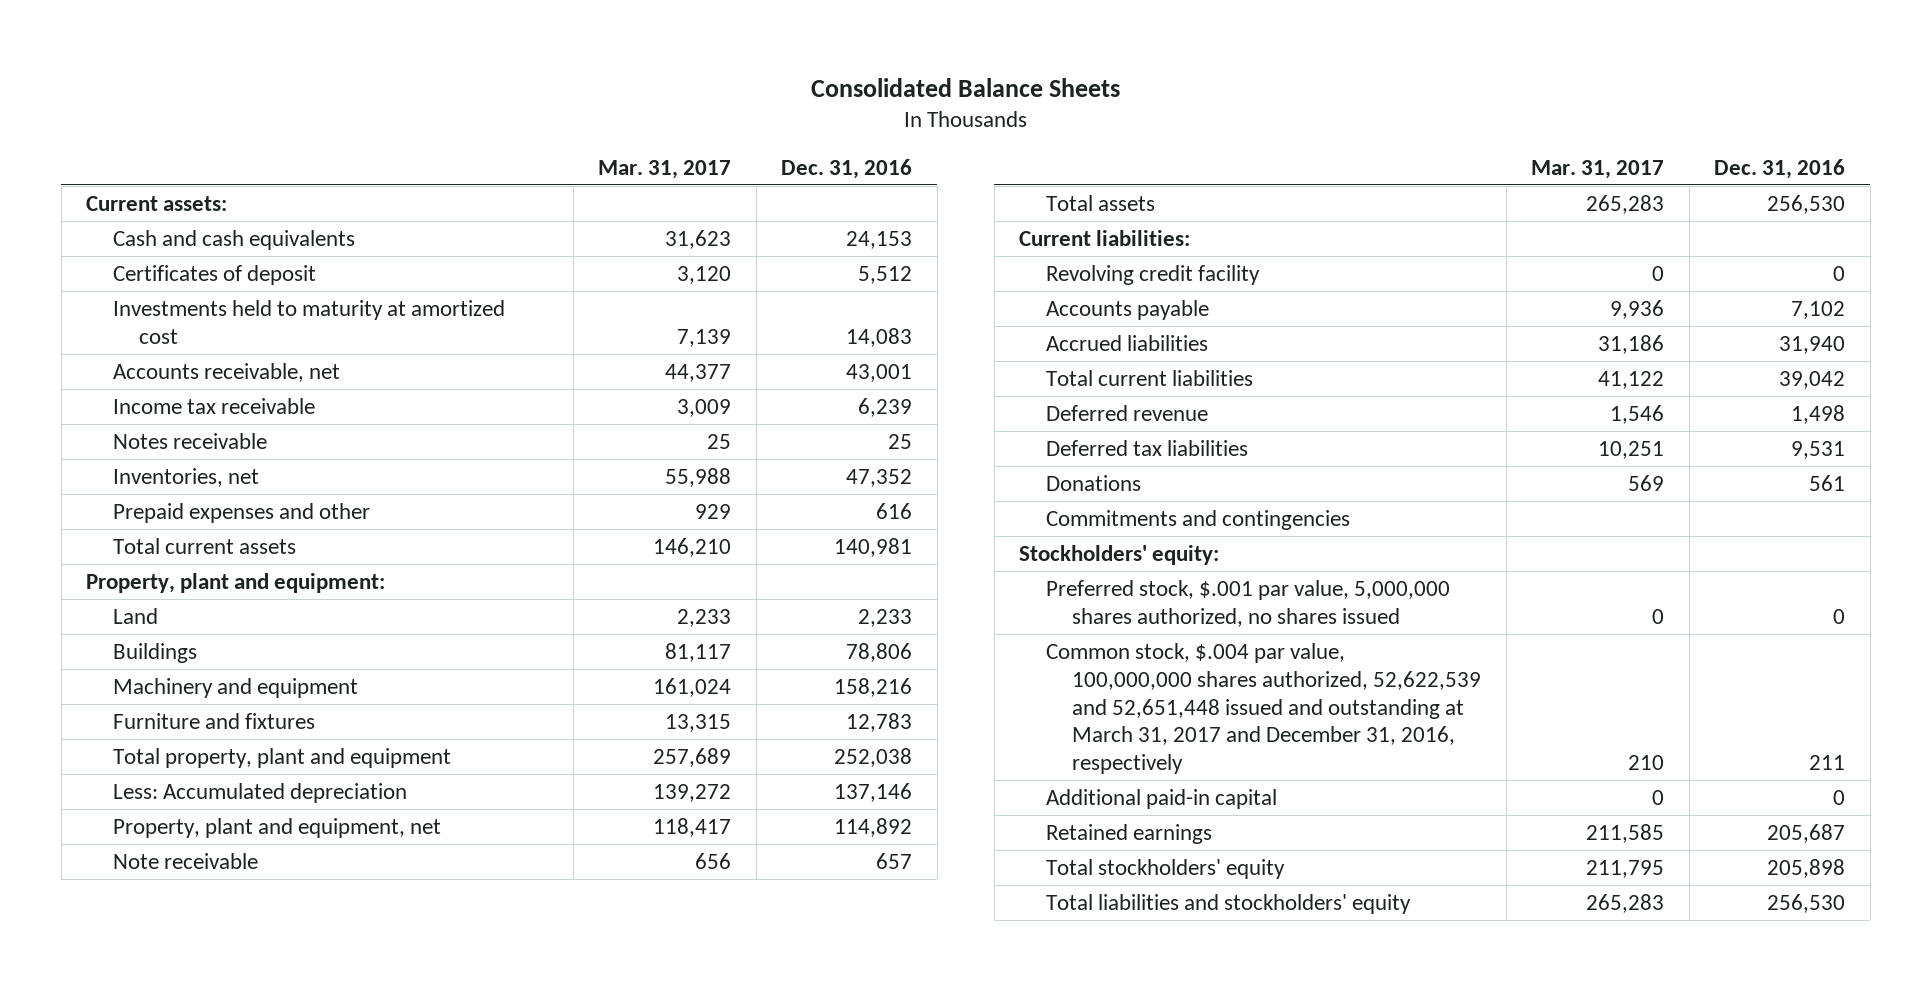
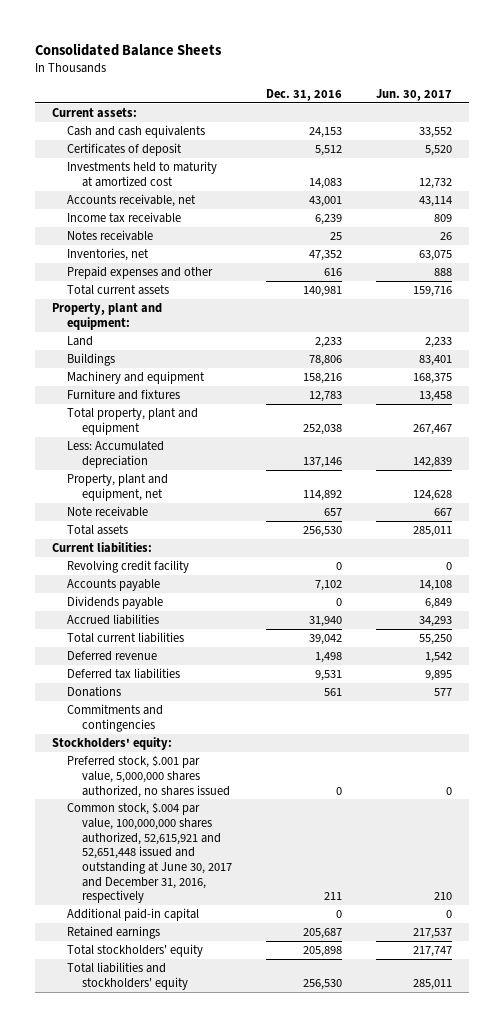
[598,159,732,179] Mar. 31, 2017 -> none
none -> [376,88,453,101] Jun. 30, 2017
none -> [66,596,163,610] Dividends payable
[1045,642,1482,775] Common stock, $.004 par value, 100,000,000 shares authorized, 52,622,539 and 52,651,448 issued and outstanding at March 31, 2017 and December 31, 2016, respectively -> [66,802,232,904] Common stock, $.004 par value, 100,000,000 shares authorized, 52,615,921 and 52,651,448 issued and outstanding at June 30, 2017 and December 31, 2016, respectively

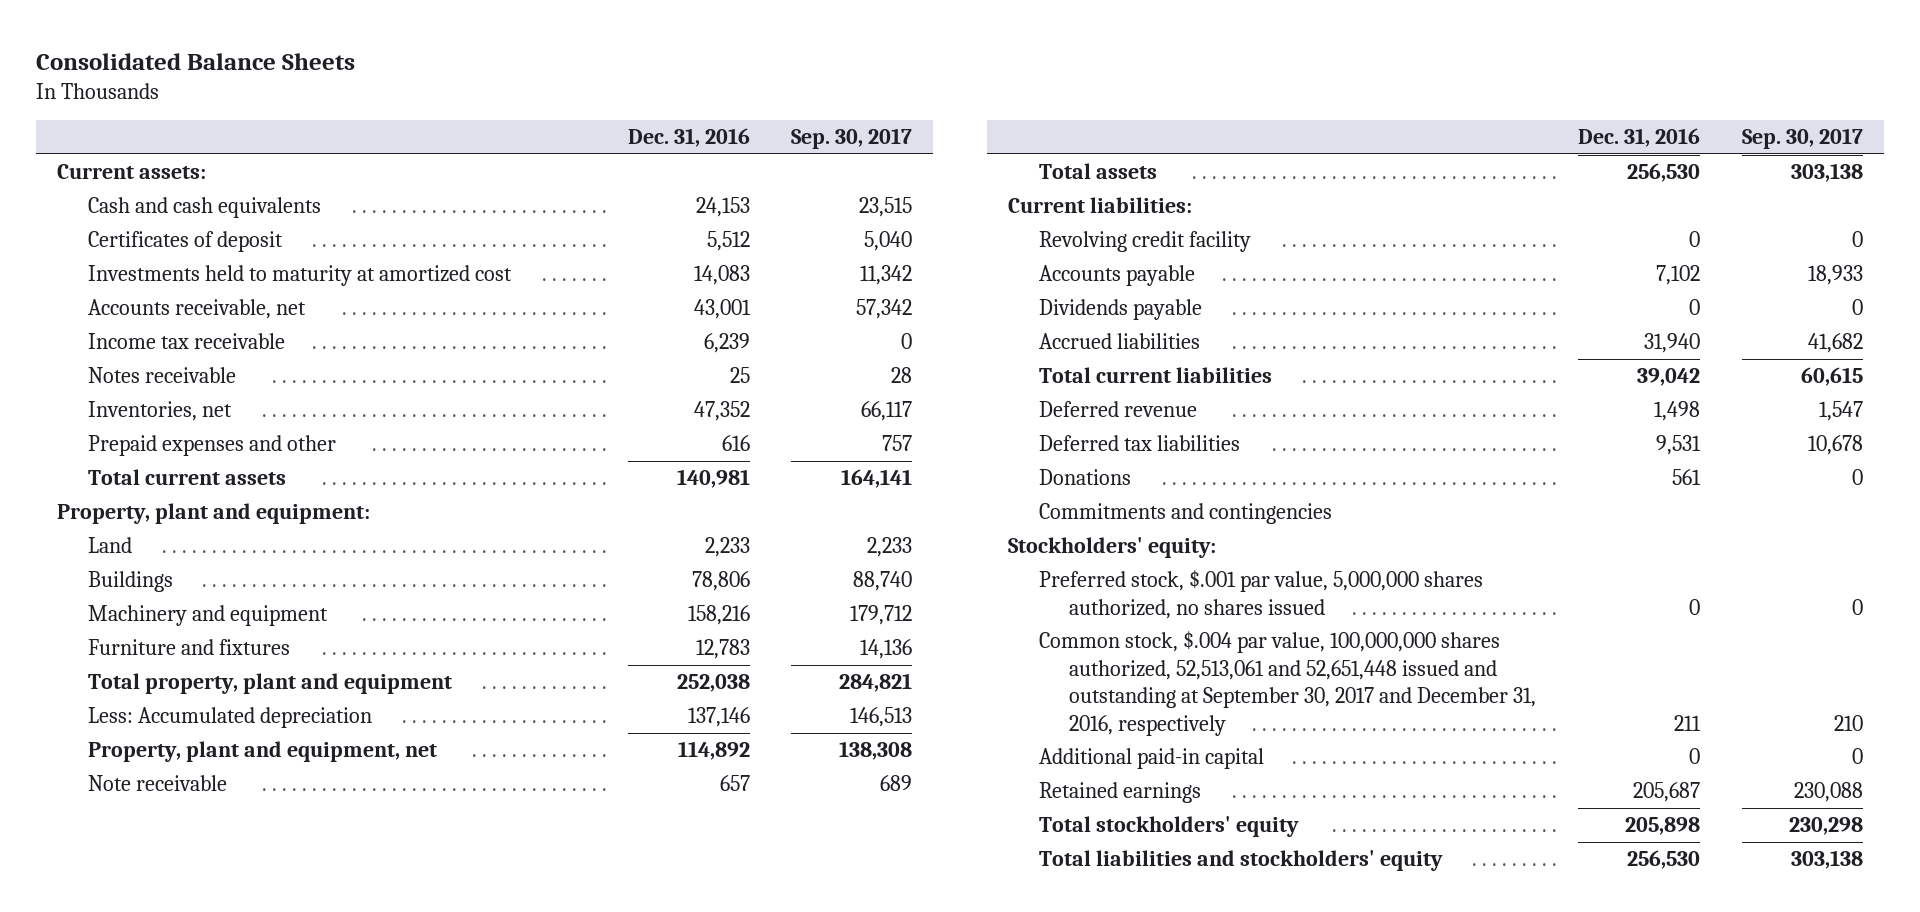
[376,88,453,101] Jun. 30, 2017 -> none
none -> [791,128,913,150] Sep. 30, 2017
[66,802,232,904] Common stock, $.004 par value, 100,000,000 shares authorized, 52,615,921 and 52,651,448 issued and outstanding at June 30, 2017 and December 31, 2016, respectively -> [1038,631,1537,736] Common stock, $.004 par value, 100,000,000 shares authorized, 52,513,061 and 52,651,448 issued and outstanding at September 30, 2017 and December 31, 2016, respectively

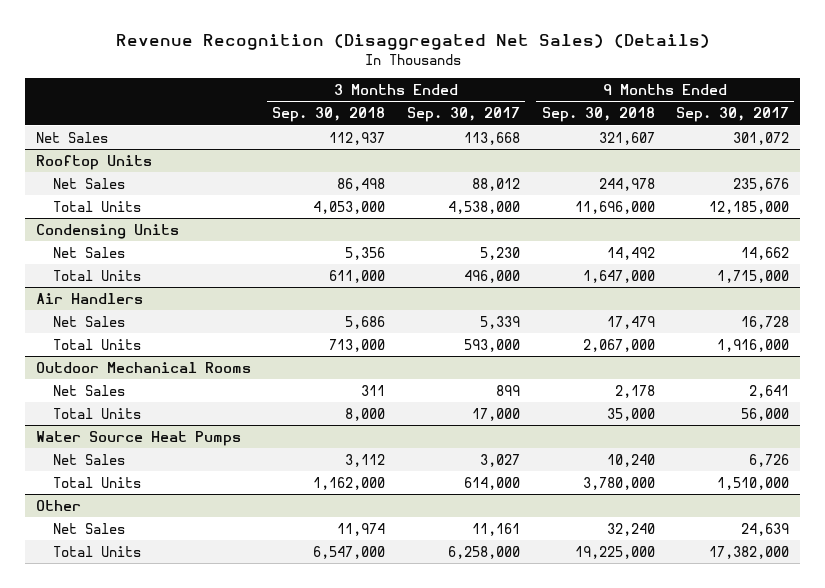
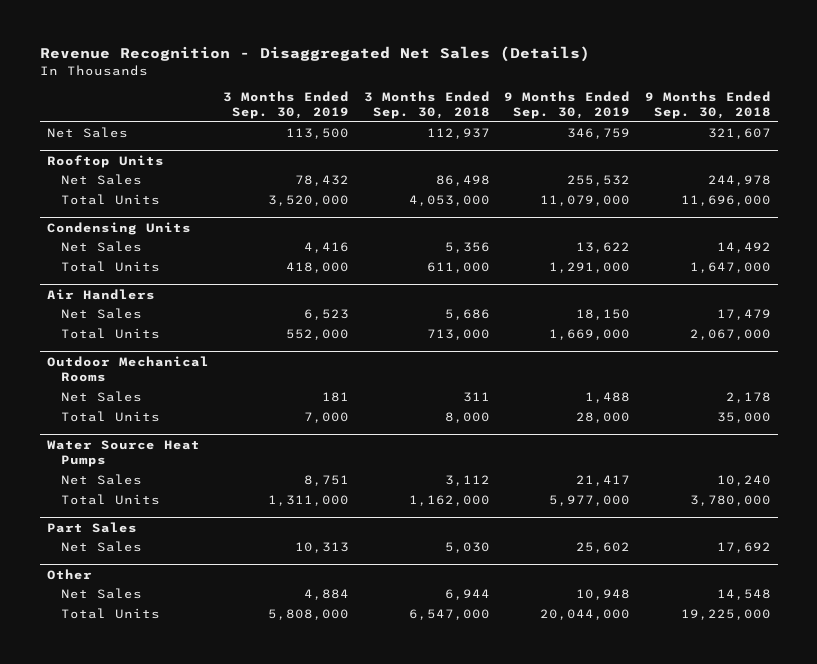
[115,34,710,51] Revenue Recognition (Disaggregated Net Sales) (Details) -> [39,46,590,63] Revenue Recognition - Disaggregated Net Sales (Details)
[407,107,521,123] Sep. 30, 2017 -> none
[676,107,790,123] Sep. 30, 2017 -> none
none -> [223,90,350,120] 3 Months Ended Sep. 30, 2019
none -> [504,90,631,120] 9 Months Ended Sep. 30, 2019
none -> [46,521,137,533] Part Sales
none -> [60,541,142,553] Net Sales
[337,522,386,536] 11,974 -> [444,589,490,601] 6,944
[606,522,655,536] 32,240 -> [716,589,771,601] 14,548

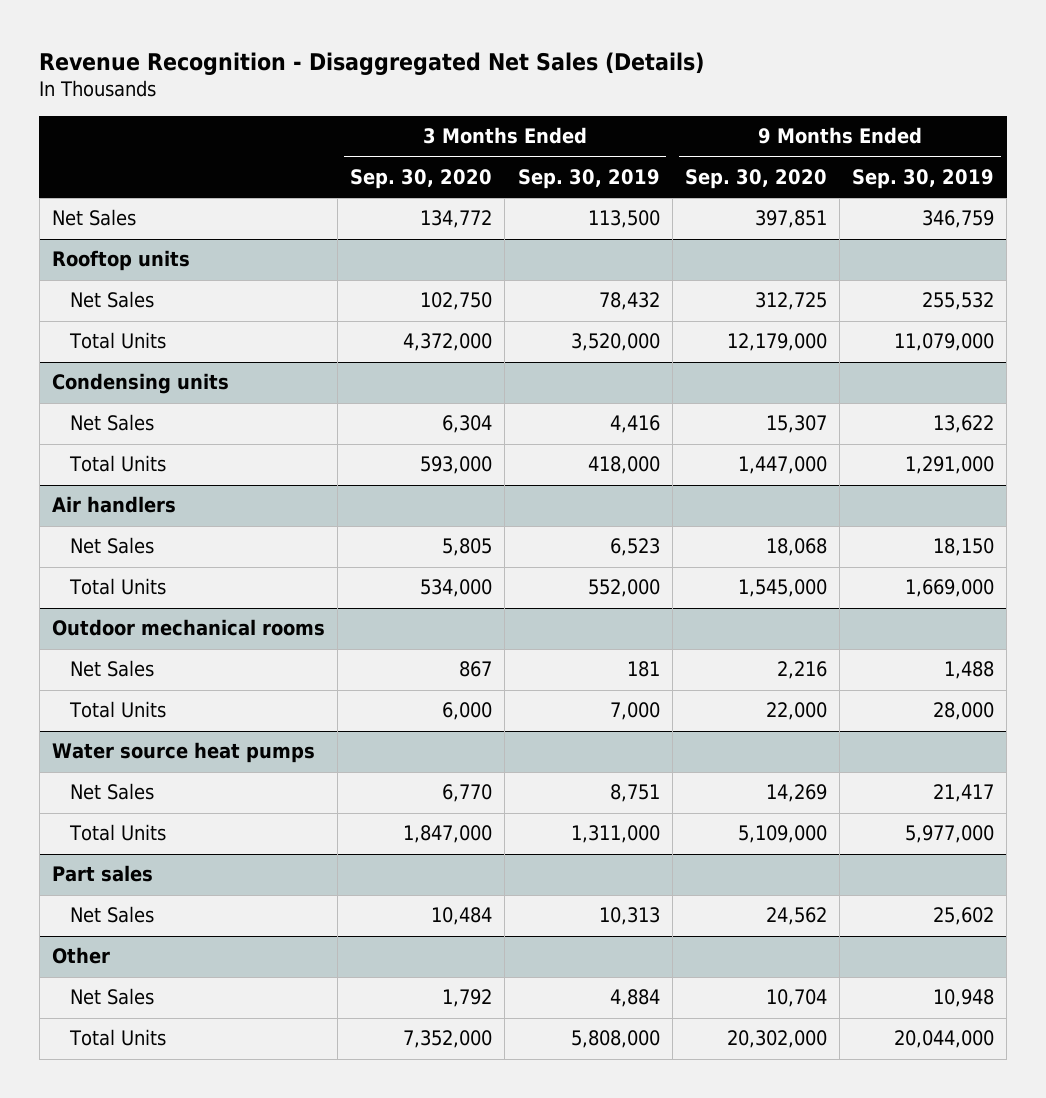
[363,90,490,120] 3 Months Ended Sep. 30, 2018 -> none
[644,90,771,120] 9 Months Ended Sep. 30, 2018 -> none
none -> [350,168,493,189] Sep. 30, 2020
none -> [684,168,827,189] Sep. 30, 2020
[46,154,164,168] Rooftop Units -> [51,250,190,272] Rooftop units
[46,221,191,235] Condensing Units -> [51,373,229,395] Condensing units
[46,288,155,300] Air Handlers -> [51,496,176,514] Air handlers
[46,355,209,383] Outdoor Mechanical Rooms -> [51,619,325,637] Outdoor mechanical rooms
[46,439,200,468] Water Source Heat Pumps -> [51,742,315,764] Water source heat pumps
[46,521,137,533] Part Sales -> [51,865,153,883] Part sales

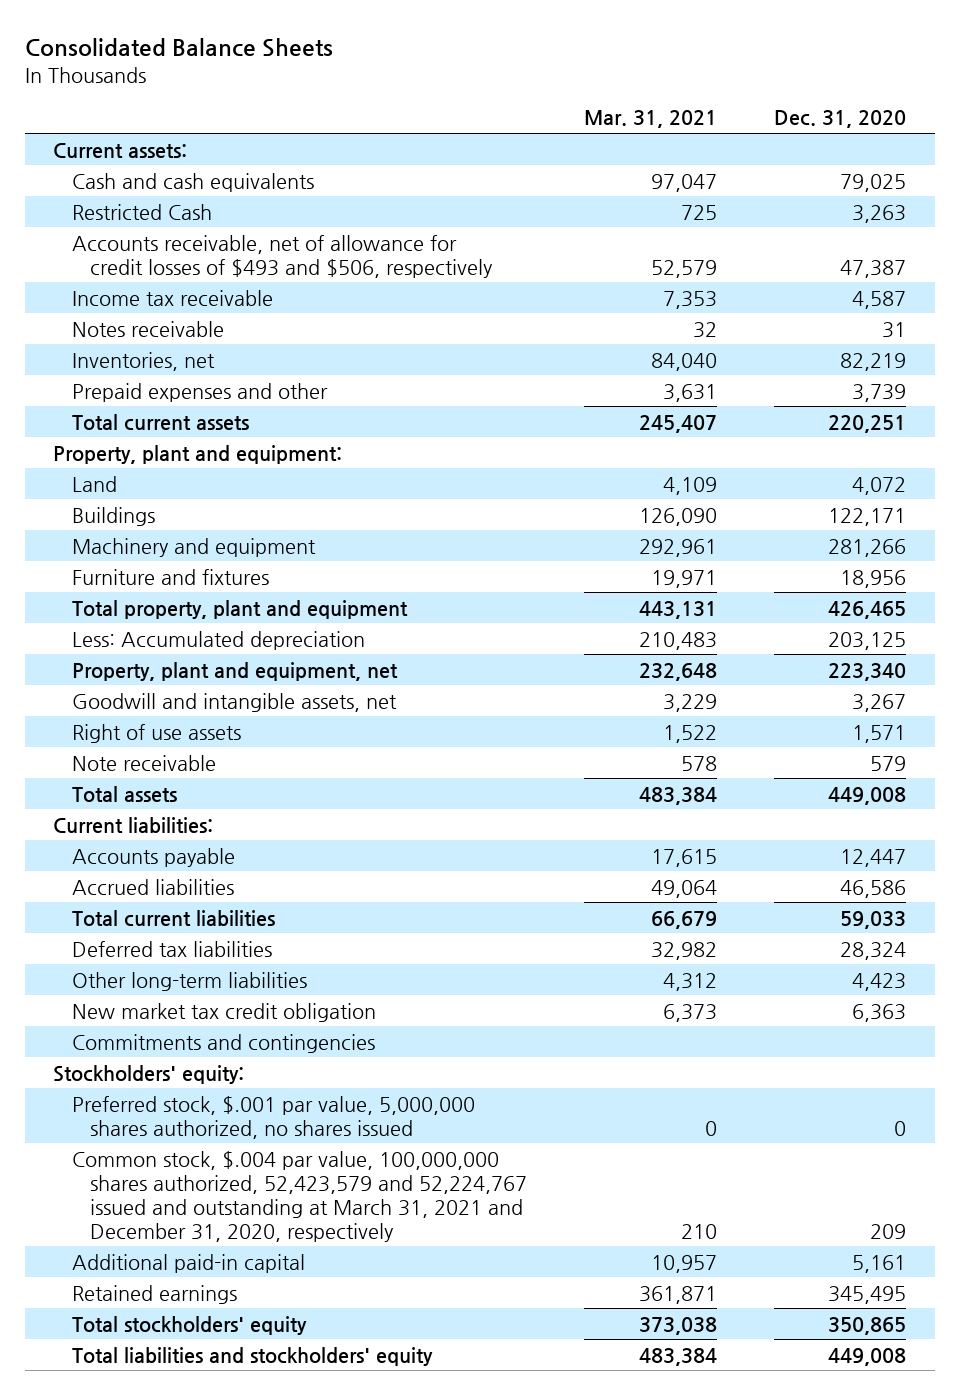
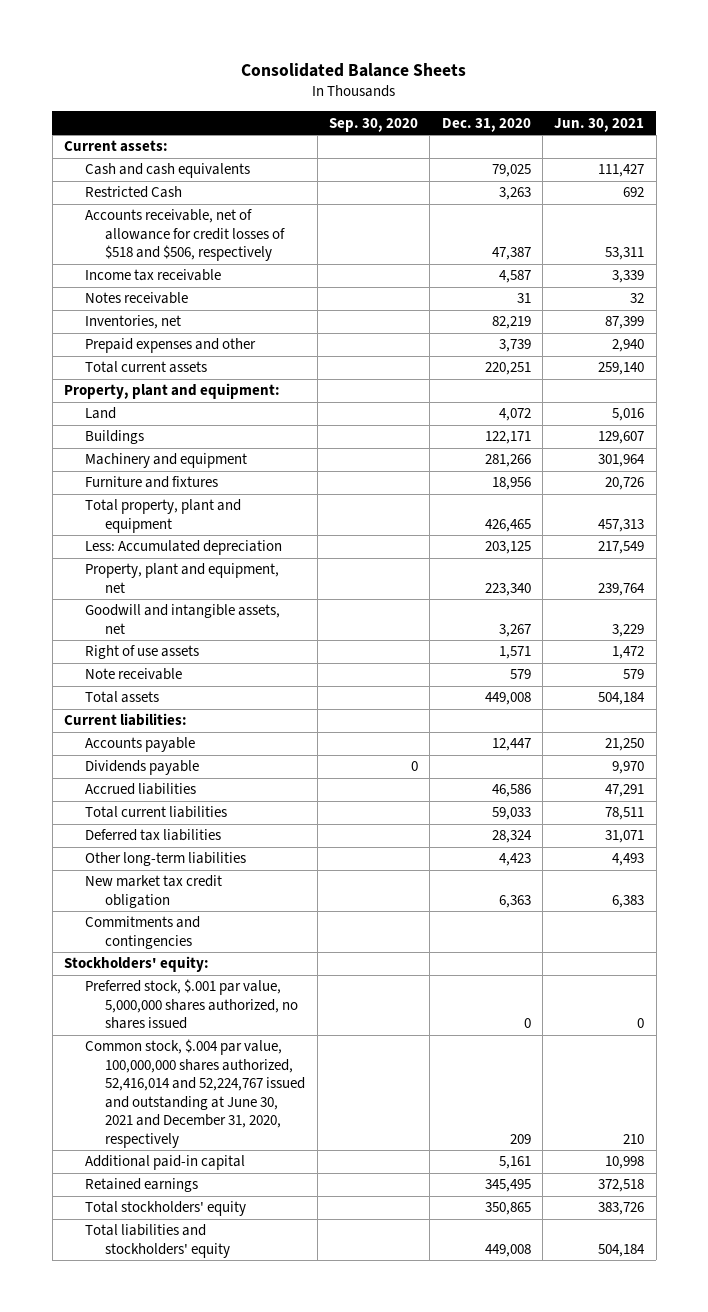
[583,110,717,129] Mar. 31, 2021 -> none
none -> [329,117,419,132] Sep. 30, 2020
none -> [554,117,645,132] Jun. 30, 2021
[71,234,493,278] Accounts receivable, net of allowance for credit losses of $493 and $506, respectively -> [84,209,286,262] Accounts receivable, net of allowance for credit losses of $518 and $506, respectively
none -> [84,760,199,776] Dividends payable
[71,1150,527,1242] Common stock, $.004 par value, 100,000,000 shares authorized, 52,423,579 and 52,224,767 issued and outstanding at March 31, 2021 and December 31, 2020, respectively -> [84,1039,306,1148] Common stock, $.004 par value, 100,000,000 shares authorized, 52,416,014 and 52,224,767 issued and outstanding at June 30, 2021 and December 31, 2020, respectively

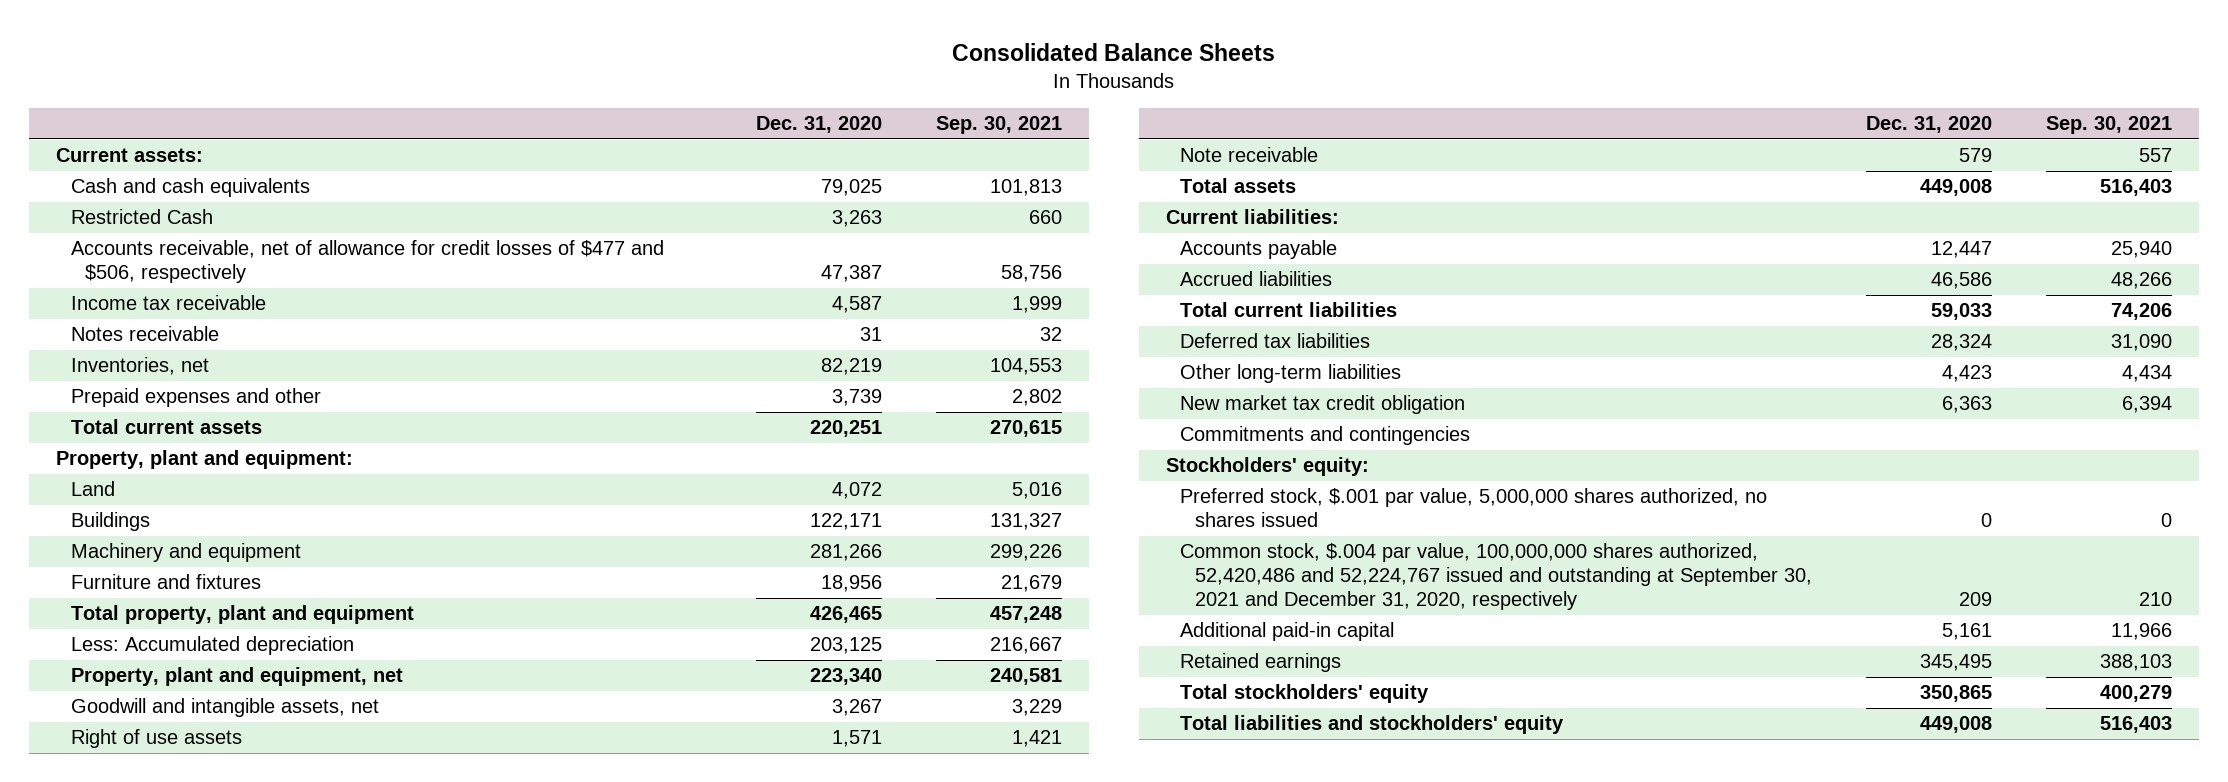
[329,117,419,132] Sep. 30, 2020 -> none
[554,117,645,132] Jun. 30, 2021 -> none
none -> [935,116,1062,135] Sep. 30, 2021
[84,209,286,262] Accounts receivable, net of allowance for credit losses of $518 and $506, respectively -> [70,240,664,284] Accounts receivable, net of allowance for credit losses of $477 and $506, respectively
[84,760,199,776] Dividends payable -> none
[84,1039,306,1148] Common stock, $.004 par value, 100,000,000 shares authorized, 52,416,014 and 52,224,767 issued and outstanding at June 30, 2021 and December 31, 2020, respectively -> [1180,543,1812,611] Common stock, $.004 par value, 100,000,000 shares authorized, 52,420,486 and 52,224,767 issued and outstanding at September 30, 2021 and December 31, 2020, respectively

